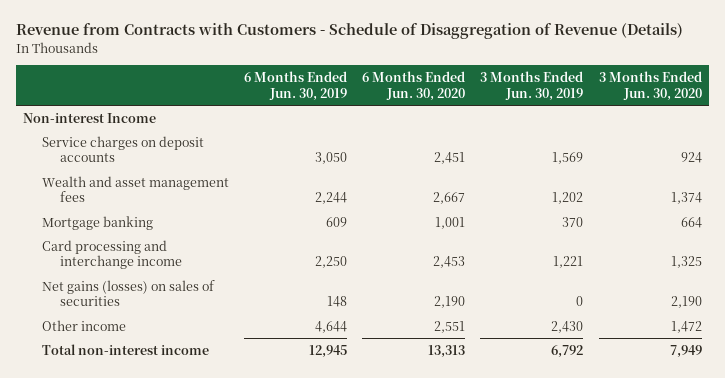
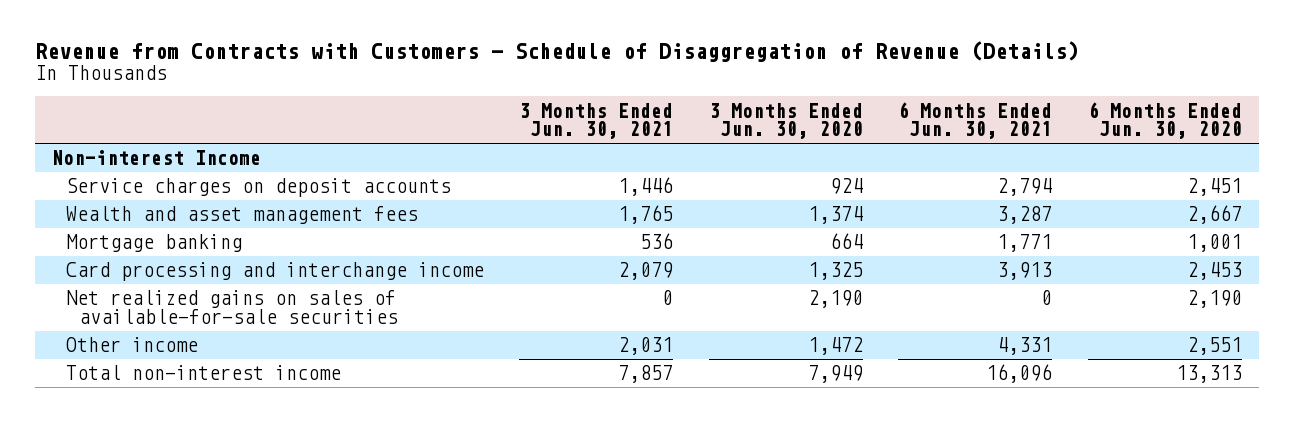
[243,71,347,101] 6 Months Ended Jun. 30, 2019 -> none
[480,71,584,101] 3 Months Ended Jun. 30, 2019 -> none
none -> [519,102,674,140] 3 Months Ended Jun. 30, 2021
none -> [898,101,1053,140] 6 Months Ended Jun. 30, 2021
[41,279,215,307] Net gains (losses) on sales of securities -> [65,290,398,325] Net realized gains on sales of available-for-sale securities

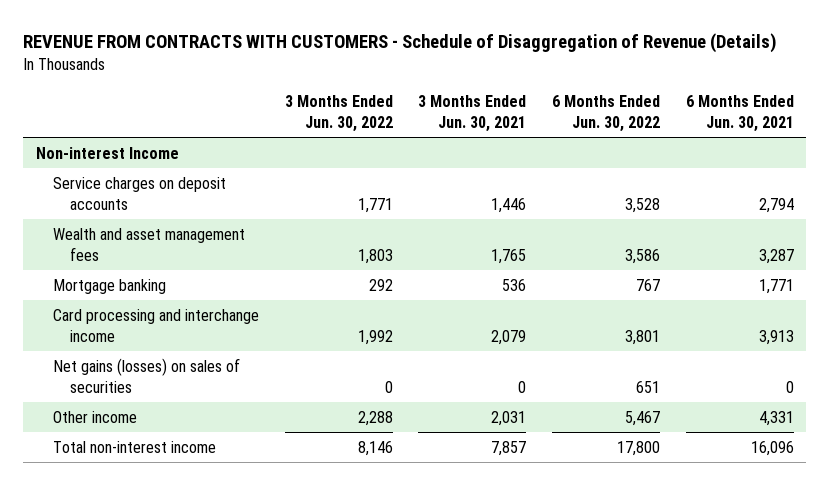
[34,41,1079,63] Revenue from Contracts with Customers - Schedule of Disaggregation of Revenue (Details) -> [23,33,778,54] REVENUE FROM CONTRACTS WITH CUSTOMERS - Schedule of Disaggregation of Revenue (Details)
[708,102,863,140] 3 Months Ended Jun. 30, 2020 -> none
[1087,101,1242,140] 6 Months Ended Jun. 30, 2020 -> none
none -> [284,95,393,133] 3 Months Ended Jun. 30, 2022
none -> [551,95,660,133] 6 Months Ended Jun. 30, 2022
[65,290,398,325] Net realized gains on sales of available-for-sale securities -> [53,357,241,393] Net gains (losses) on sales of securities

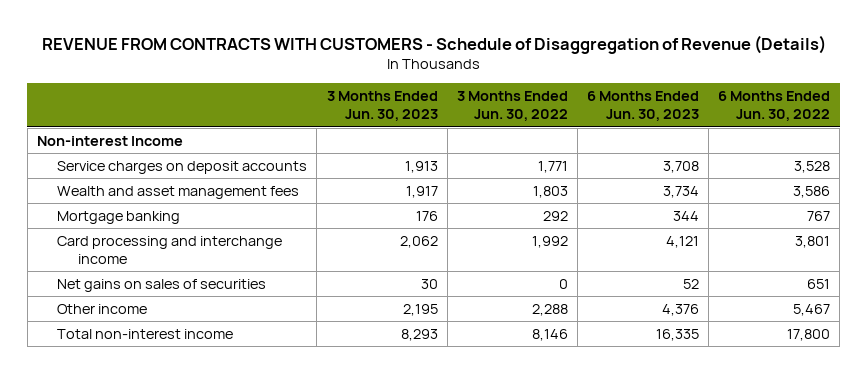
[418,95,527,133] 3 Months Ended Jun. 30, 2021 -> none
[685,95,794,133] 6 Months Ended Jun. 30, 2021 -> none
none -> [326,90,438,122] 3 Months Ended Jun. 30, 2023
none -> [587,90,700,122] 6 Months Ended Jun. 30, 2023
[53,357,241,393] Net gains (losses) on sales of securities -> [57,278,267,292] Net gains on sales of securities

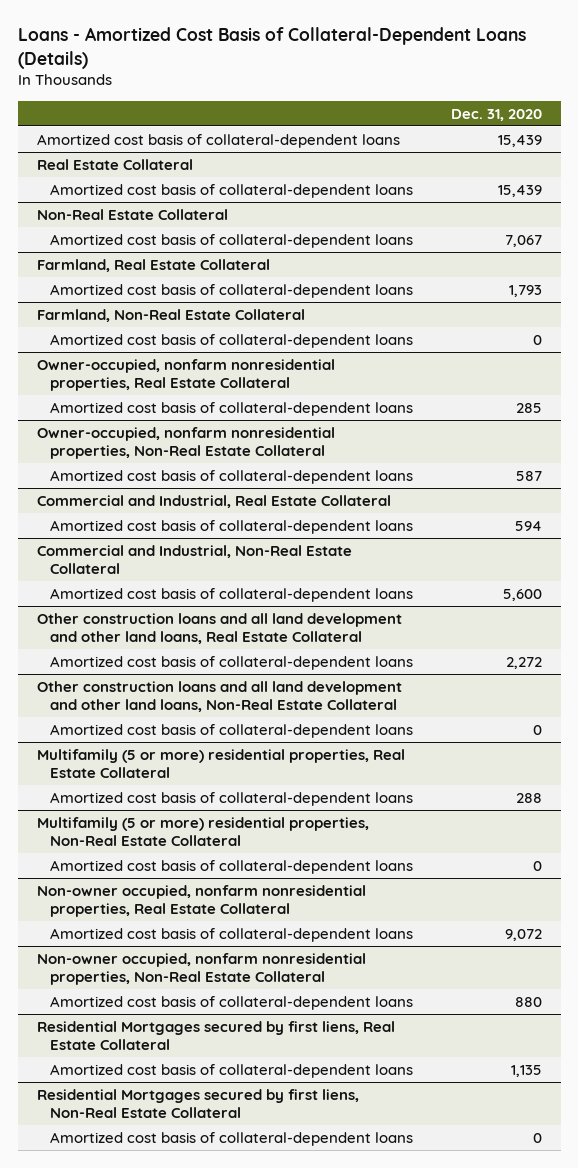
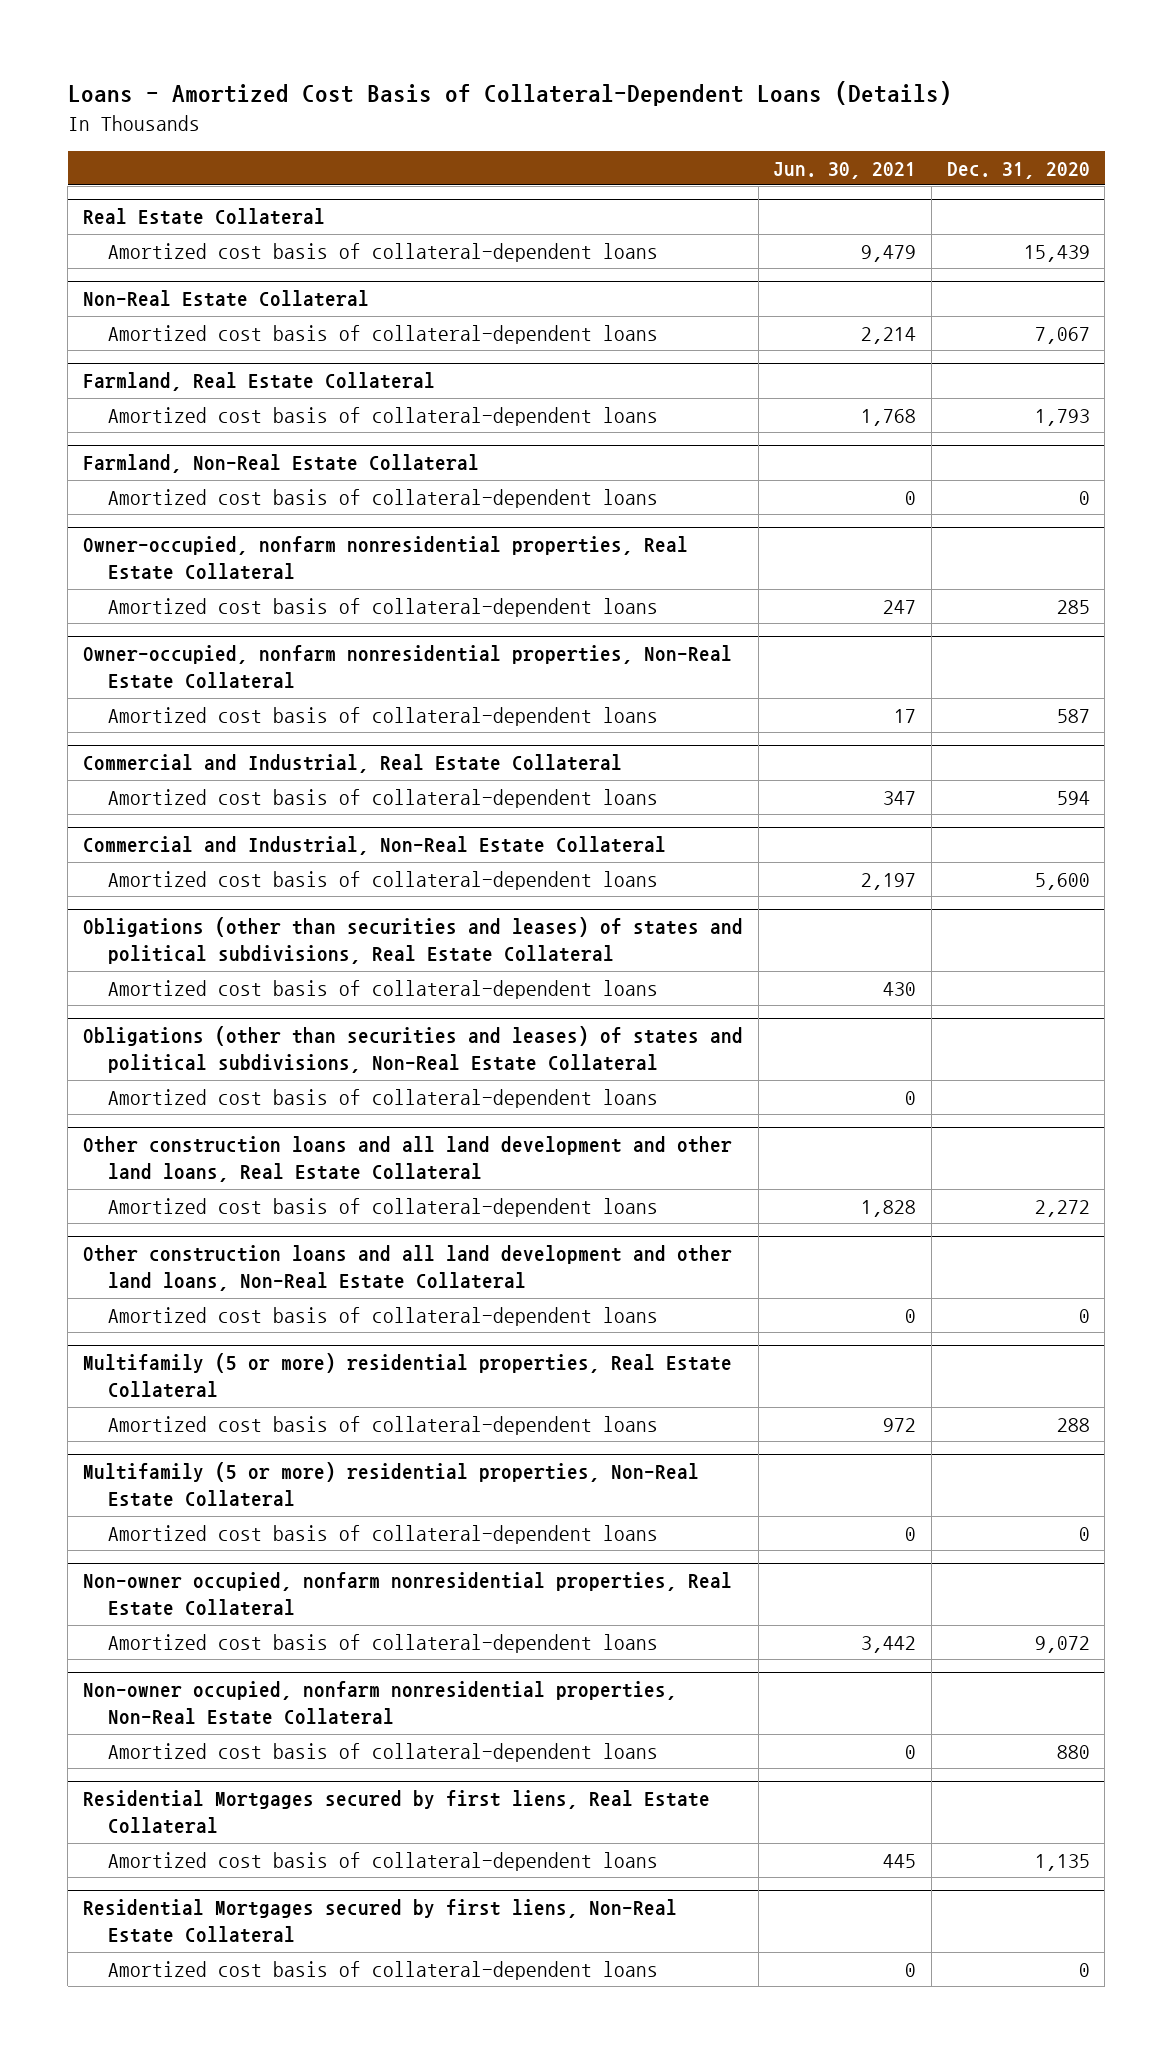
none -> [773,161,917,179] Jun. 30, 2021
[36,133,400,148] Amortized cost basis of collateral-dependent loans -> none
none -> [83,917,744,965] Obligations (other than securities and leases) of states and political subdivisions, Real Estate Collateral
none -> [107,979,658,999] Amortized cost basis of collateral-dependent loans
none -> [83,1026,744,1074] Obligations (other than securities and leases) of states and political subdivisions, Non-Real Estate Collateral
none -> [107,1088,658,1108] Amortized cost basis of collateral-dependent loans

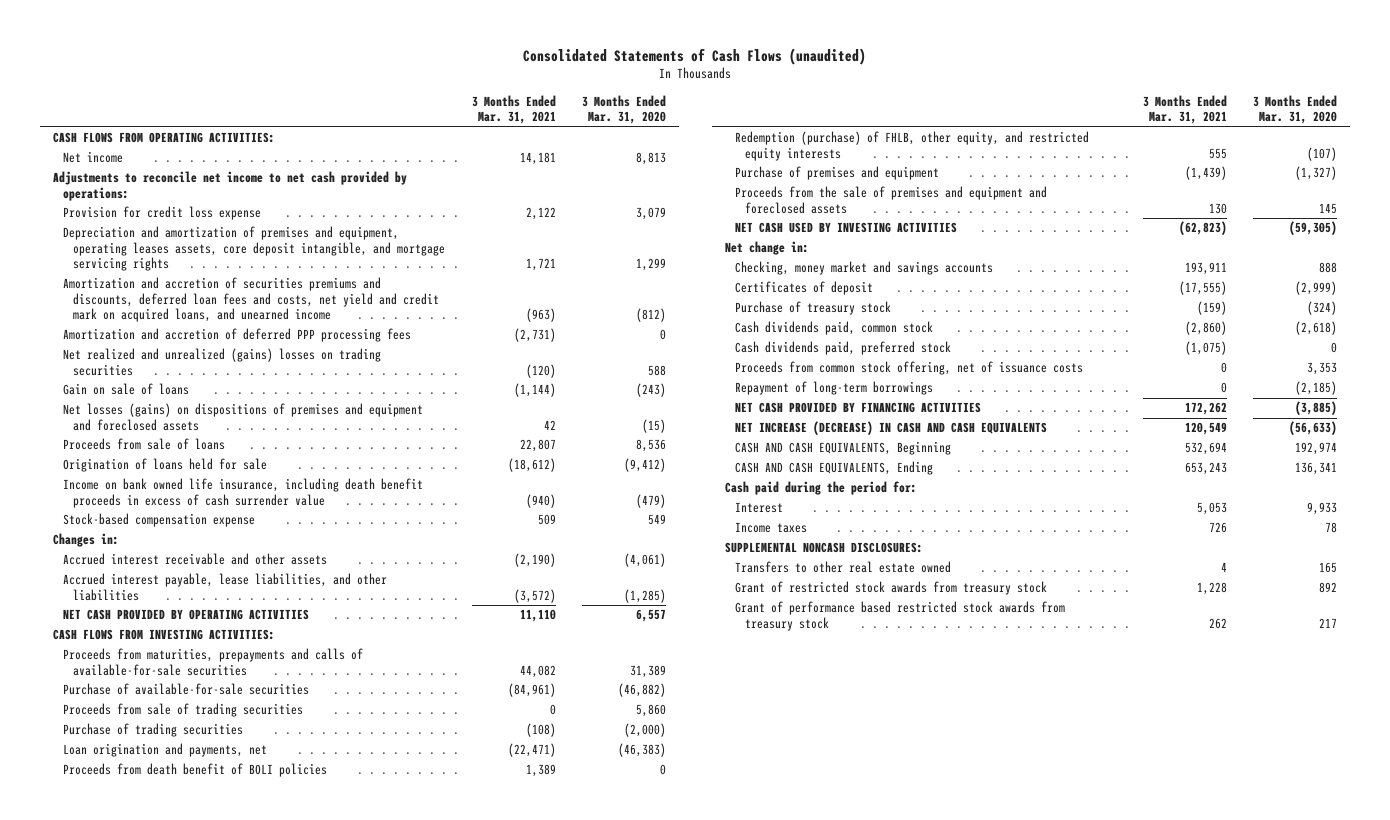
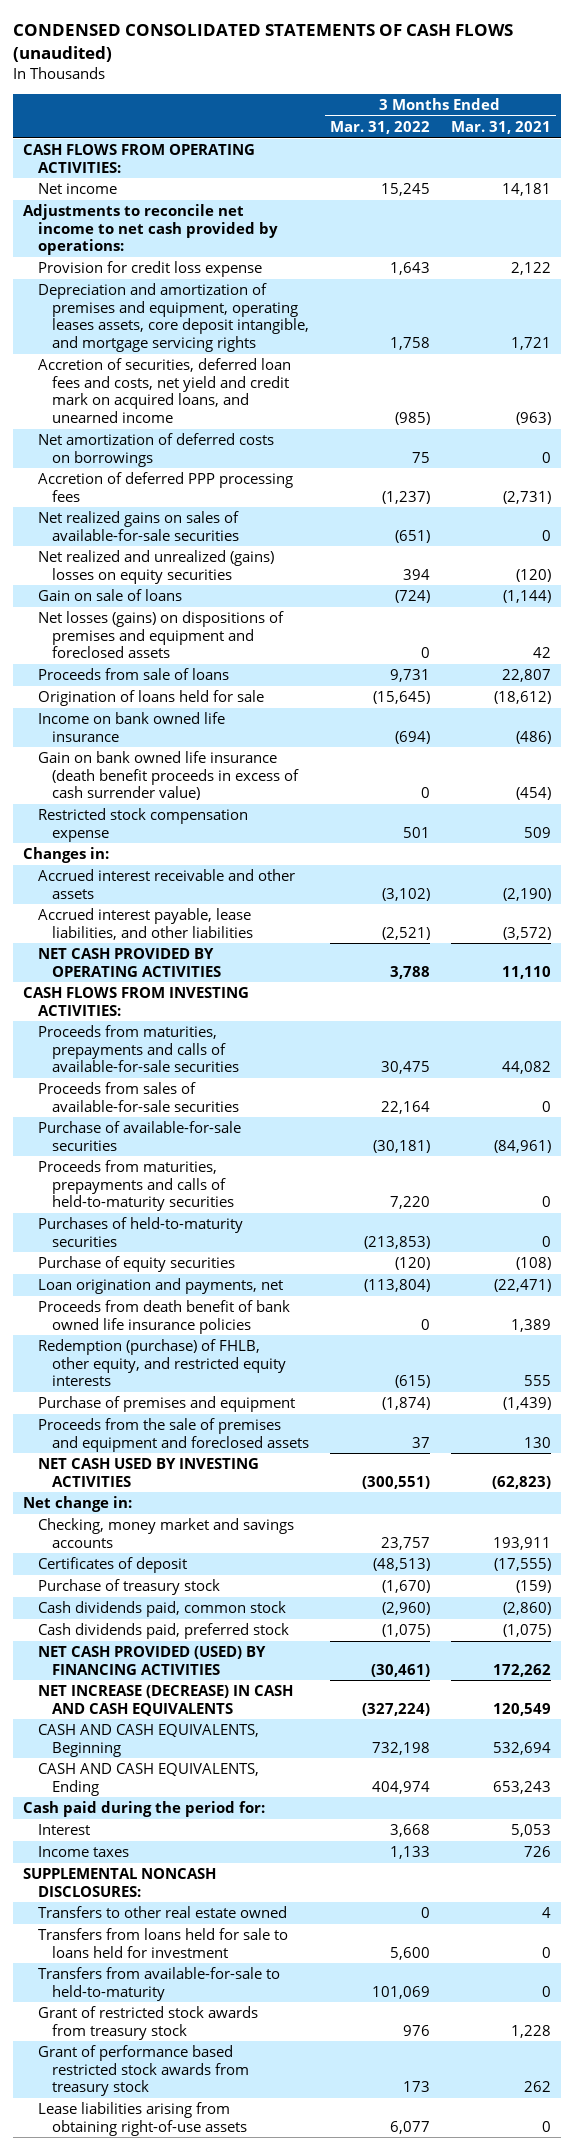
[523,47,867,65] Consolidated Statements of Cash Flows (unaudited) -> [12,23,513,63] CONDENSED CONSOLIDATED STATEMENTS OF CASH FLOWS (unaudited)
[581,94,666,125] 3 Months Ended Mar. 31, 2020 -> none
none -> [329,121,430,135] Mar. 31, 2022
[63,277,440,323] Amortization and accretion of securities premiums and discounts, deferred loan fees and costs, net yield and credit mark on acquired loans, and unearned income -> [37,358,291,423] Accretion of securities, deferred loan fees and costs, net yield and credit mark on acquired loans, and unearned income
none -> [37,433,274,467] Net amortization of deferred costs on borrowings
[63,328,412,343] Amortization and accretion of deferred PPP processing fees -> [37,472,293,502] Accretion of deferred PPP processing fees
none -> [37,511,240,541] Net realized gains on sales of available-for-sale securities
[63,348,382,376] Net realized and unrealized (gains) losses on trading securities -> [37,550,274,584] Net realized and unrealized (gains) losses on equity securities
none -> [37,712,225,742] Income on bank owned life insurance
[63,478,424,508] Income on bank owned life insurance, including death benefit proceeds in excess of cash surrender value -> [37,751,300,801] Gain on bank owned life insurance (death benefit proceeds in excess of cash surrender value)
[525,493,556,508] (940) -> [515,787,551,801] (454)
[63,513,256,528] Stock-based compensation expense -> [37,808,248,842] Restricted stock compensation expense
none -> [37,1082,240,1112] Proceeds from sales of available-for-sale securities
[63,703,304,718] Proceeds from sale of trading securities -> none
none -> [37,1160,235,1212] Proceeds from maturities, prepayments and calls of held-to-maturity securities
none -> [37,1217,243,1247] Purchases of held-to-maturity securities
[63,723,244,738] Purchase of trading securities -> [37,1256,235,1273] Purchase of equity securities
[63,763,328,778] Proceeds from death benefit of BOLI policies -> [37,1300,290,1334] Proceeds from death benefit of bank owned life insurance policies
[734,361,1083,376] Proceeds from common stock offering, net of issuance costs -> none
[734,381,933,396] Repayment of long-term borrowings -> none
[734,402,981,414] NET CASH PROVIDED BY FINANCING ACTIVITIES -> [37,1646,266,1675] NET CASH PROVIDED (USED) BY FINANCING ACTIVITIES
none -> [37,1928,288,1958] Transfers from loans held for sale to loans held for investment
none -> [37,1967,280,2001] Transfers from available-for-sale to held-to-maturity
none -> [37,2102,248,2136] Lease liabilities arising from obtaining right-of-use assets

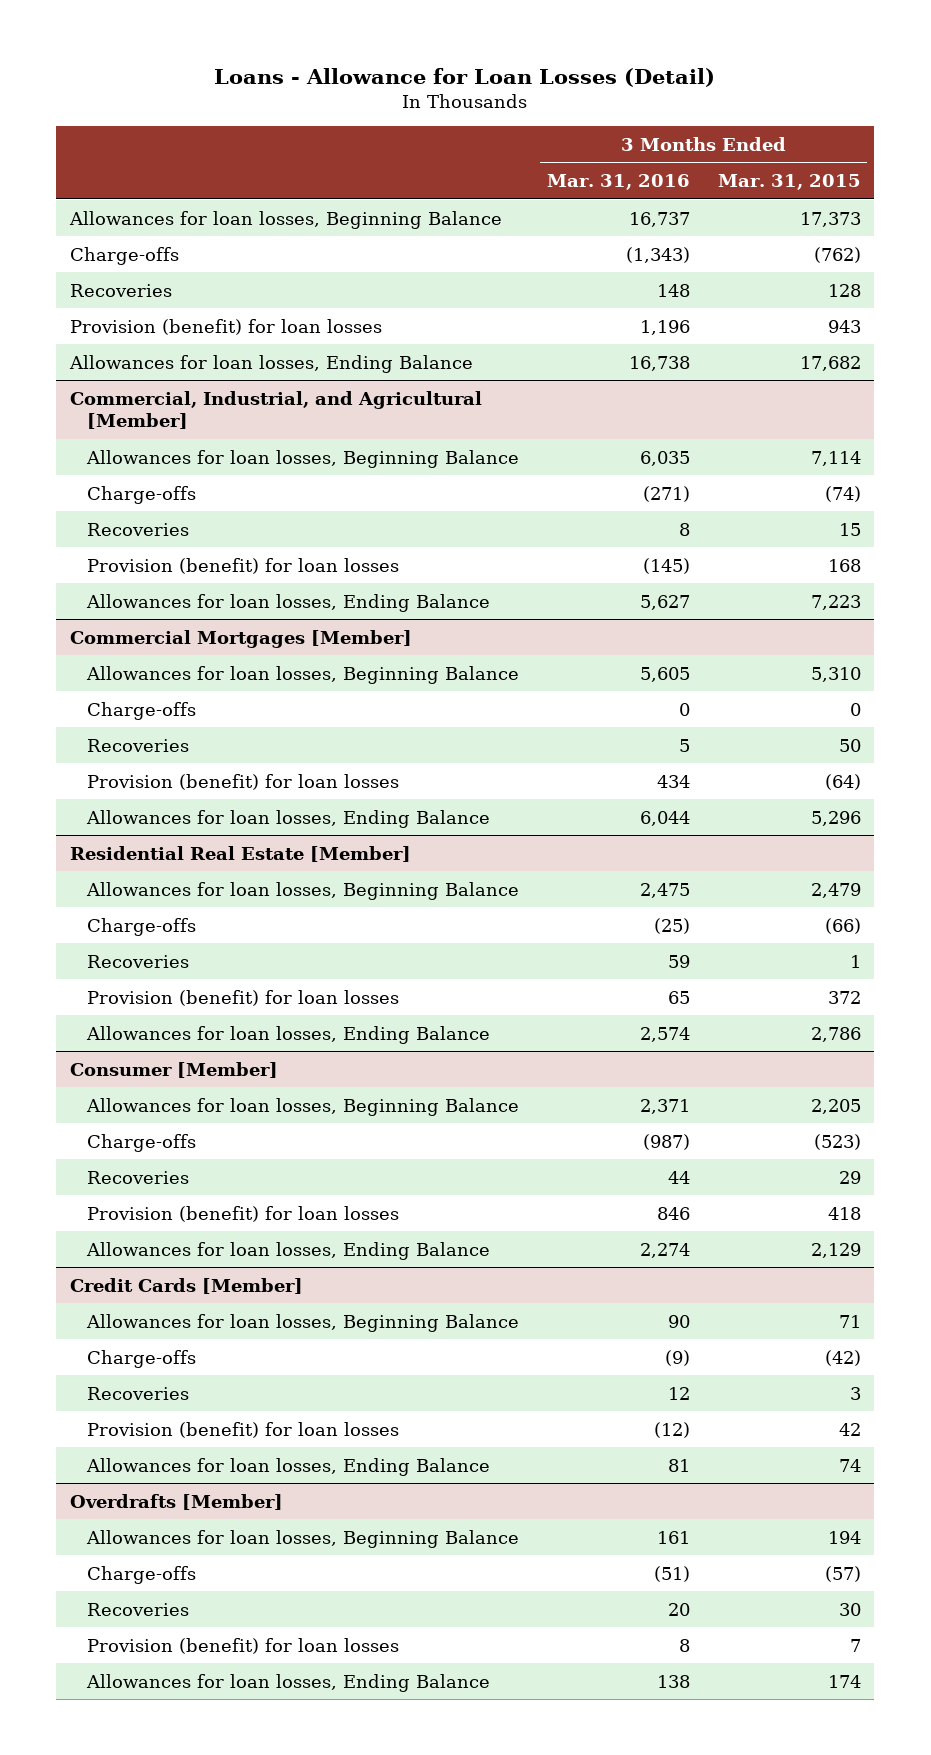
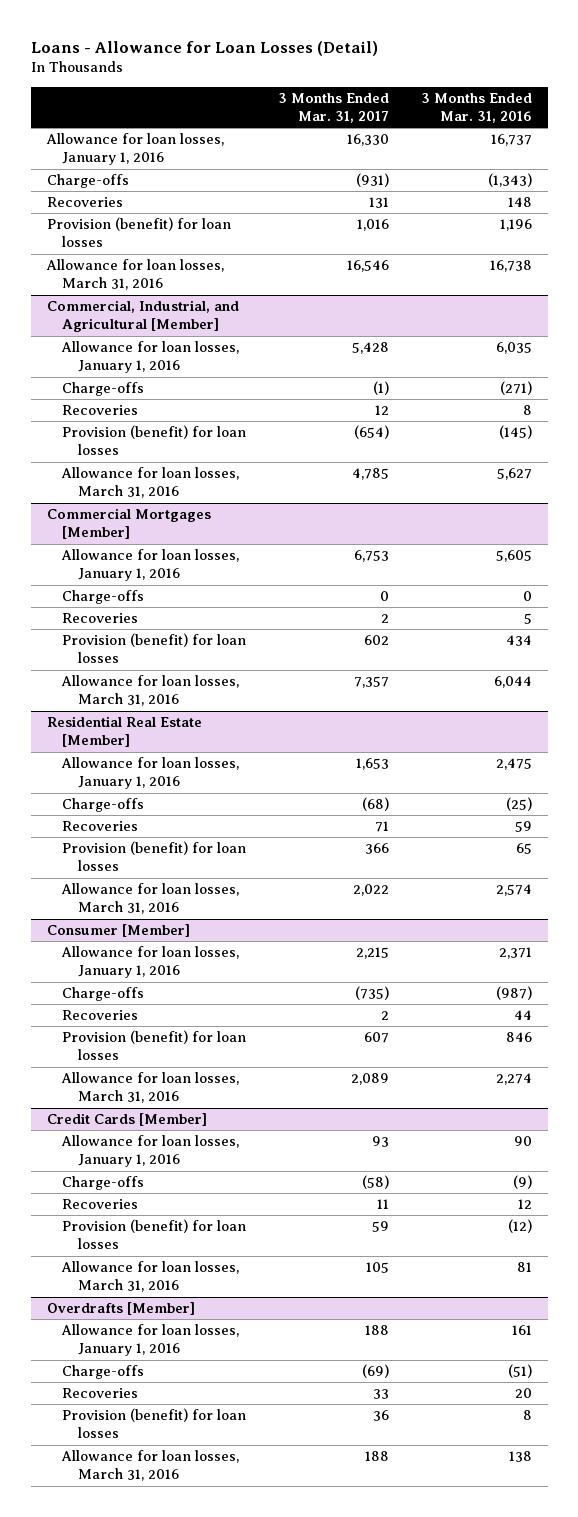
[717,174,861,191] Mar. 31, 2015 -> none
none -> [278,93,390,124] 3 Months Ended Mar. 31, 2017
[69,210,503,229] Allowances for loan losses, Beginning Balance -> [45,133,224,166] Allowance for loan losses, January 1, 2016
[69,354,474,373] Allowances for loan losses, Ending Balance -> [45,259,224,291] Allowance for loan losses, March 31, 2016
[85,449,519,468] Allowances for loan losses, Beginning Balance -> [61,341,240,374] Allowance for loan losses, January 1, 2016
[85,593,490,612] Allowances for loan losses, Ending Balance -> [61,467,240,499] Allowance for loan losses, March 31, 2016
[85,665,519,684] Allowances for loan losses, Beginning Balance -> [61,549,240,582] Allowance for loan losses, January 1, 2016
[85,809,490,828] Allowances for loan losses, Ending Balance -> [61,675,240,707] Allowance for loan losses, March 31, 2016
[85,881,519,900] Allowances for loan losses, Beginning Balance -> [61,757,240,790] Allowance for loan losses, January 1, 2016
[85,1025,490,1044] Allowances for loan losses, Ending Balance -> [61,883,240,915] Allowance for loan losses, March 31, 2016
[85,1097,519,1116] Allowances for loan losses, Beginning Balance -> [61,946,240,979] Allowance for loan losses, January 1, 2016
[85,1241,490,1260] Allowances for loan losses, Ending Balance -> [61,1072,240,1104] Allowance for loan losses, March 31, 2016
[85,1313,519,1332] Allowances for loan losses, Beginning Balance -> [61,1135,240,1168] Allowance for loan losses, January 1, 2016
[85,1457,490,1476] Allowances for loan losses, Ending Balance -> [61,1261,240,1293] Allowance for loan losses, March 31, 2016
[85,1529,519,1548] Allowances for loan losses, Beginning Balance -> [61,1324,240,1357] Allowance for loan losses, January 1, 2016
[85,1673,490,1692] Allowances for loan losses, Ending Balance -> [61,1450,240,1482] Allowance for loan losses, March 31, 2016

